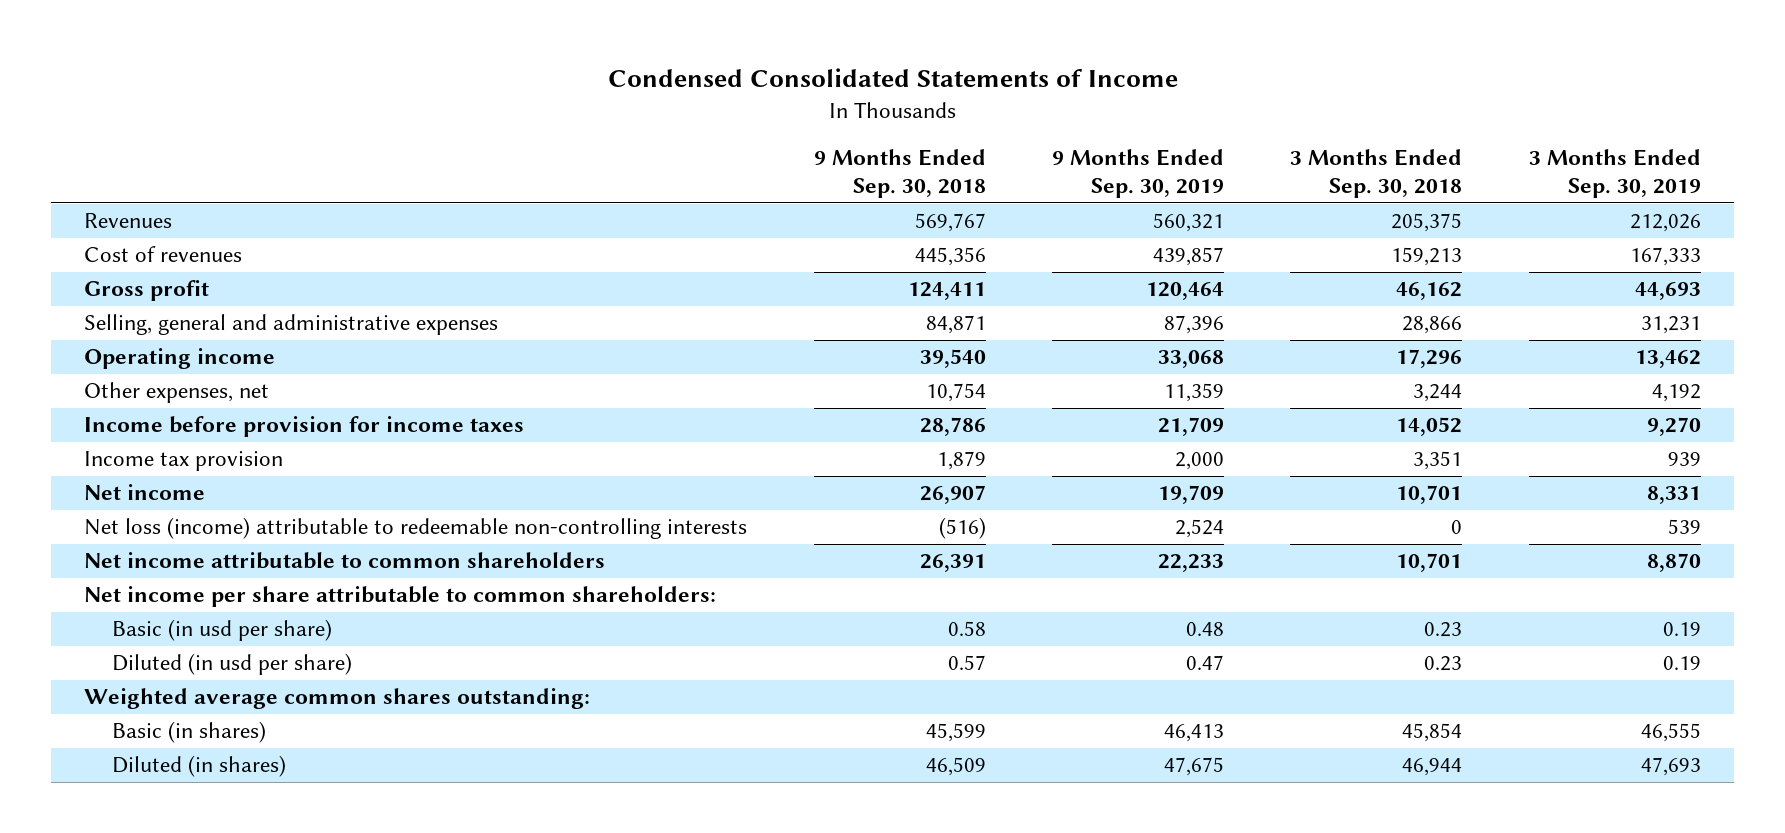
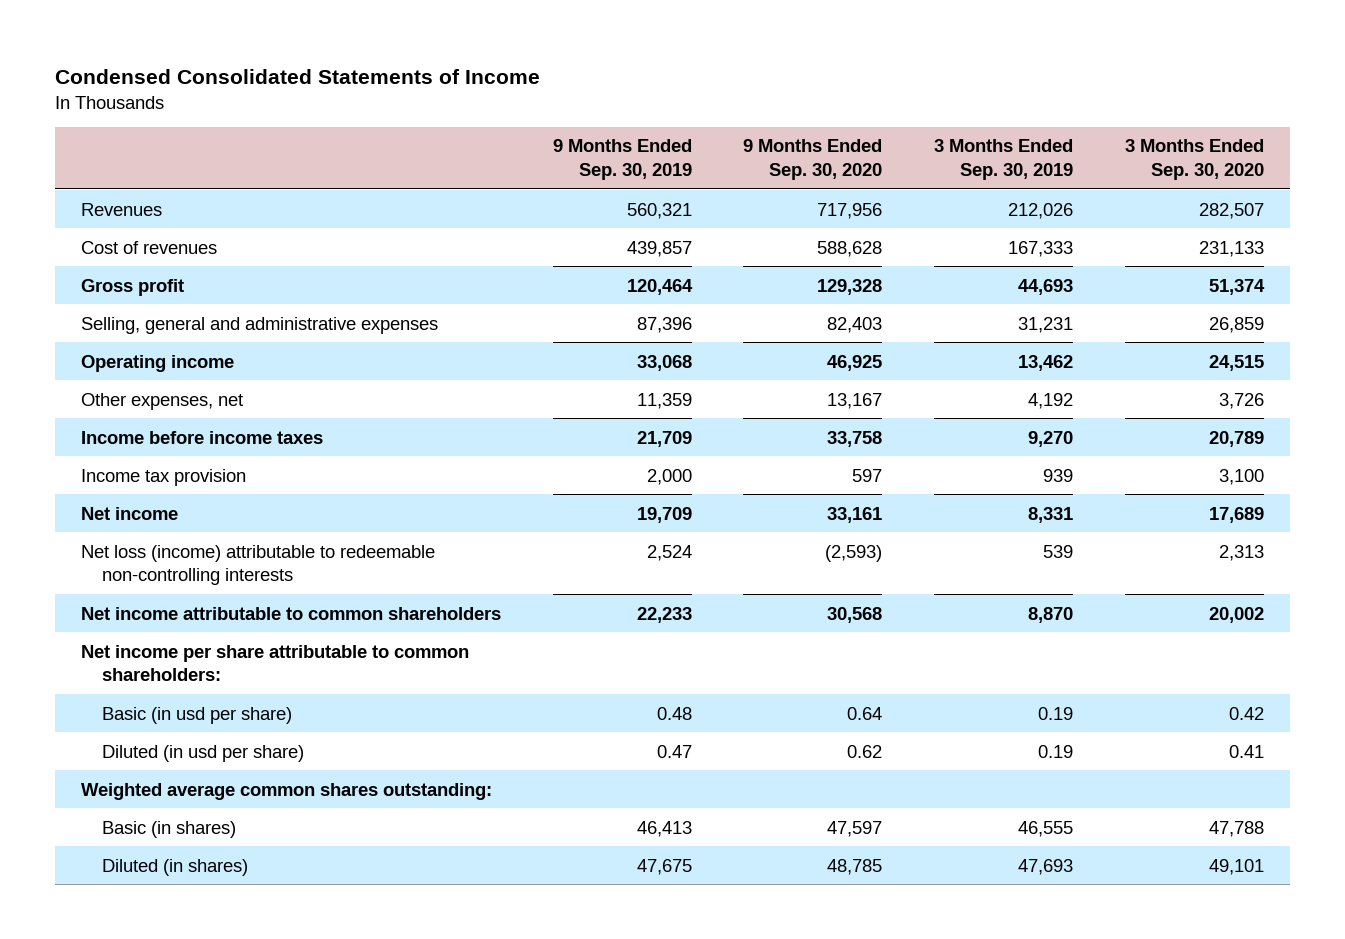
[813,148,986,198] 9 Months Ended Sep. 30, 2018 -> none
[1290,148,1463,198] 3 Months Ended Sep. 30, 2018 -> none
none -> [743,139,883,181] 9 Months Ended Sep. 30, 2020
none -> [1125,139,1265,181] 3 Months Ended Sep. 30, 2020
[84,416,525,438] Income before provision for income taxes -> [80,430,323,444] Income before income taxes

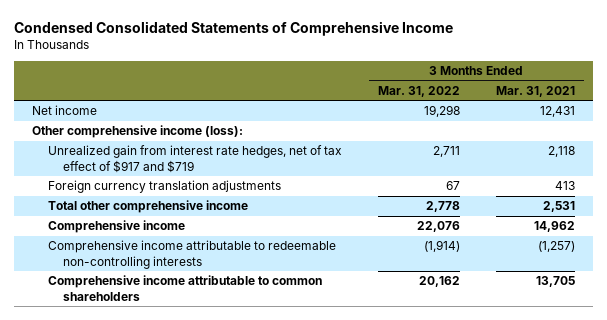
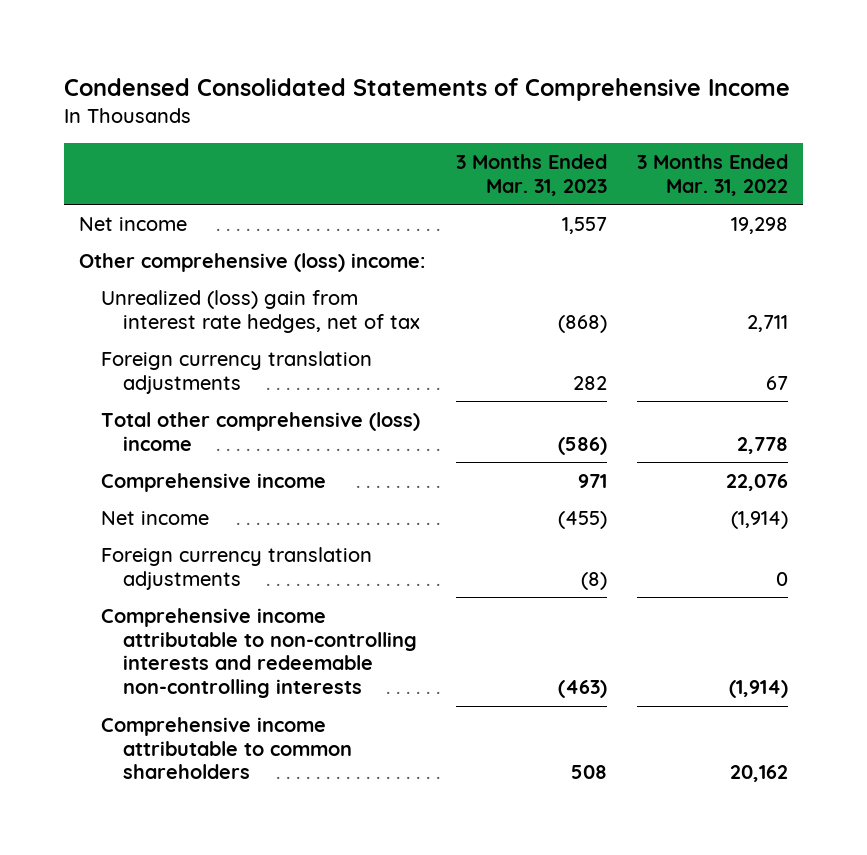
[495,85,575,97] Mar. 31, 2021 -> none
none -> [455,154,607,196] 3 Months Ended Mar. 31, 2023
[31,125,243,139] Other comprehensive income (loss): -> [79,252,426,272] Other comprehensive (loss) income:
[47,145,342,173] Unrealized gain from interest rate hedges, net of tax effect of $917 and $719 -> [101,289,421,333] Unrealized (loss) gain from interest rate hedges, net of tax
[47,200,248,214] Total other comprehensive income -> [101,411,421,451] Total other comprehensive (loss) income
none -> [101,510,210,525] Net income
none -> [101,546,373,590] Foreign currency translation adjustments
[47,240,336,269] Comprehensive income attributable to redeemable non-controlling interests -> [101,607,418,699] Comprehensive income attributable to non-controlling interests and redeemable non-controlling interests

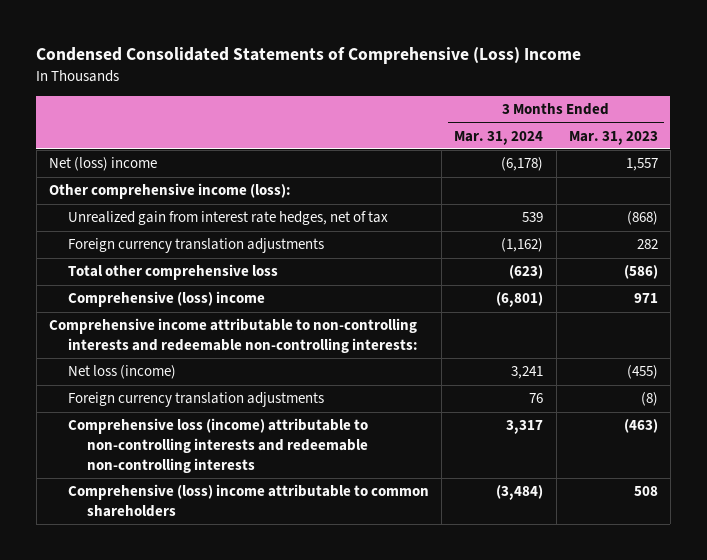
[64,77,791,101] Condensed Consolidated Statements of Comprehensive Income -> [36,47,582,65] Condensed Consolidated Statements of Comprehensive (Loss) Income
[636,154,788,196] 3 Months Ended Mar. 31, 2022 -> none
none -> [454,130,544,145] Mar. 31, 2024
[79,216,188,231] Net income -> [49,157,158,172] Net (loss) income
[79,252,426,272] Other comprehensive (loss) income: -> [49,183,292,200] Other comprehensive income (loss):
[101,289,421,333] Unrealized (loss) gain from interest rate hedges, net of tax -> [67,211,388,226] Unrealized gain from interest rate hedges, net of tax
[101,411,421,451] Total other comprehensive (loss) income -> [67,264,278,281] Total other comprehensive loss
[101,472,327,492] Comprehensive income -> [67,291,265,308] Comprehensive (loss) income
none -> [49,318,418,354] Comprehensive income attributable to non-controlling interests and redeemable non-controlling interests:
[101,510,210,525] Net income -> [67,365,176,380] Net loss (income)
[101,607,418,699] Comprehensive income attributable to non-controlling interests and redeemable non-controlling interests -> [67,418,368,473] Comprehensive loss (income) attributable to non-controlling interests and redeemable non-controlling interests
[101,716,353,780] Comprehensive income attributable to common shareholders -> [67,484,429,518] Comprehensive (loss) income attributable to common shareholders

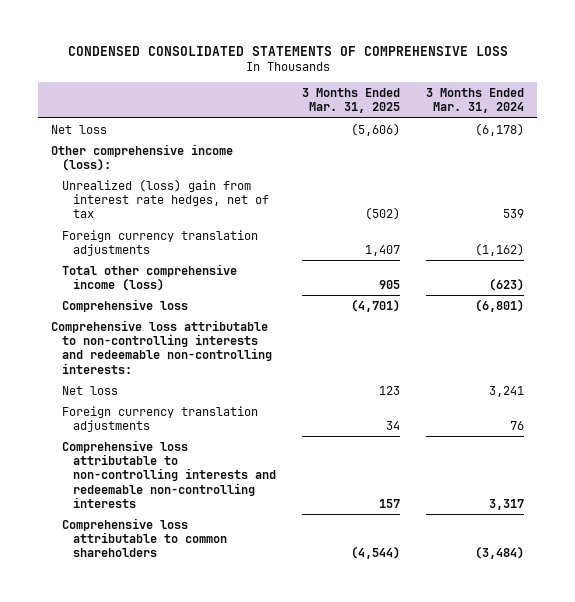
[36,47,582,65] Condensed Consolidated Statements of Comprehensive (Loss) Income -> [67,45,508,56] CONDENSED CONSOLIDATED STATEMENTS OF COMPREHENSIVE LOSS
[568,130,658,145] Mar. 31, 2023 -> none
none -> [302,88,401,114] 3 Months Ended Mar. 31, 2025
[49,157,158,172] Net (loss) income -> [51,124,108,134] Net loss
[67,211,388,226] Unrealized gain from interest rate hedges, net of tax -> [62,178,270,219] Unrealized (loss) gain from interest rate hedges, net of tax
[67,264,278,281] Total other comprehensive loss -> [62,263,238,291] Total other comprehensive income (loss)
[67,291,265,308] Comprehensive (loss) income -> [62,298,189,312] Comprehensive loss
[49,318,418,354] Comprehensive income attributable to non-controlling interests and redeemable non-controlling interests: -> [51,319,273,374] Comprehensive loss attributable to non-controlling interests and redeemable non-controlling interests:
[67,365,176,380] Net loss (income) -> [62,385,119,395] Net loss
[67,418,368,473] Comprehensive loss (income) attributable to non-controlling interests and redeemable non-controlling interests -> [62,439,277,508] Comprehensive loss attributable to non-controlling interests and redeemable non-controlling interests
[67,484,429,518] Comprehensive (loss) income attributable to common shareholders -> [62,517,228,558] Comprehensive loss attributable to common shareholders

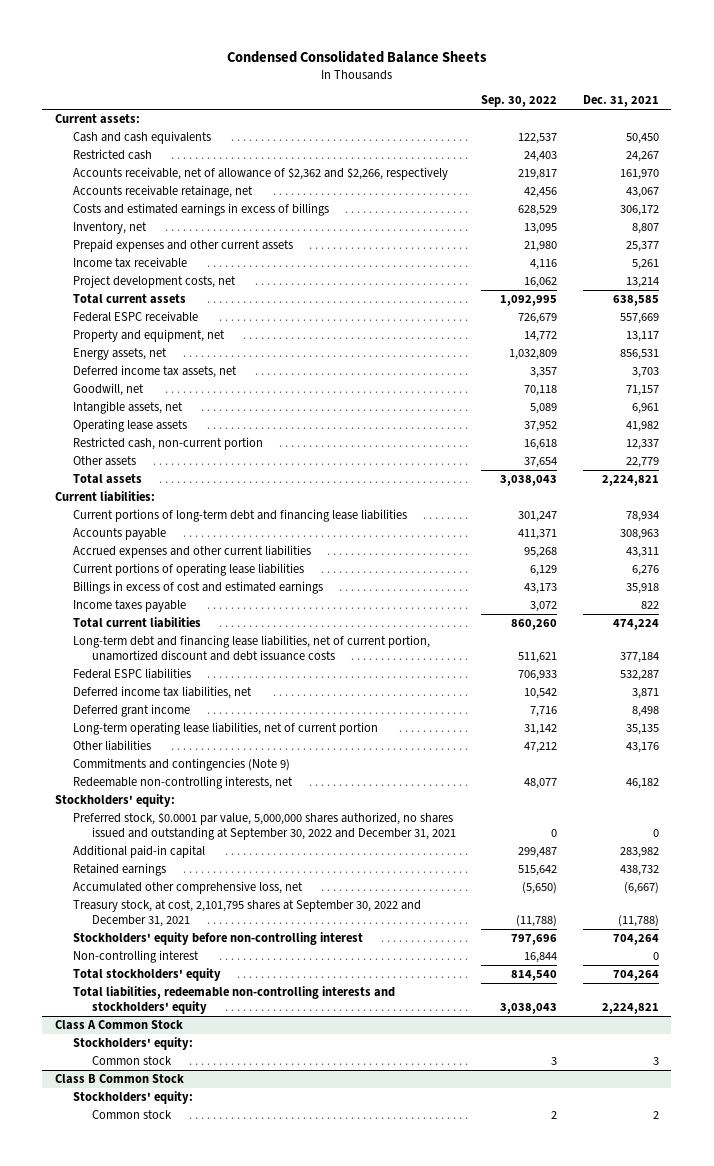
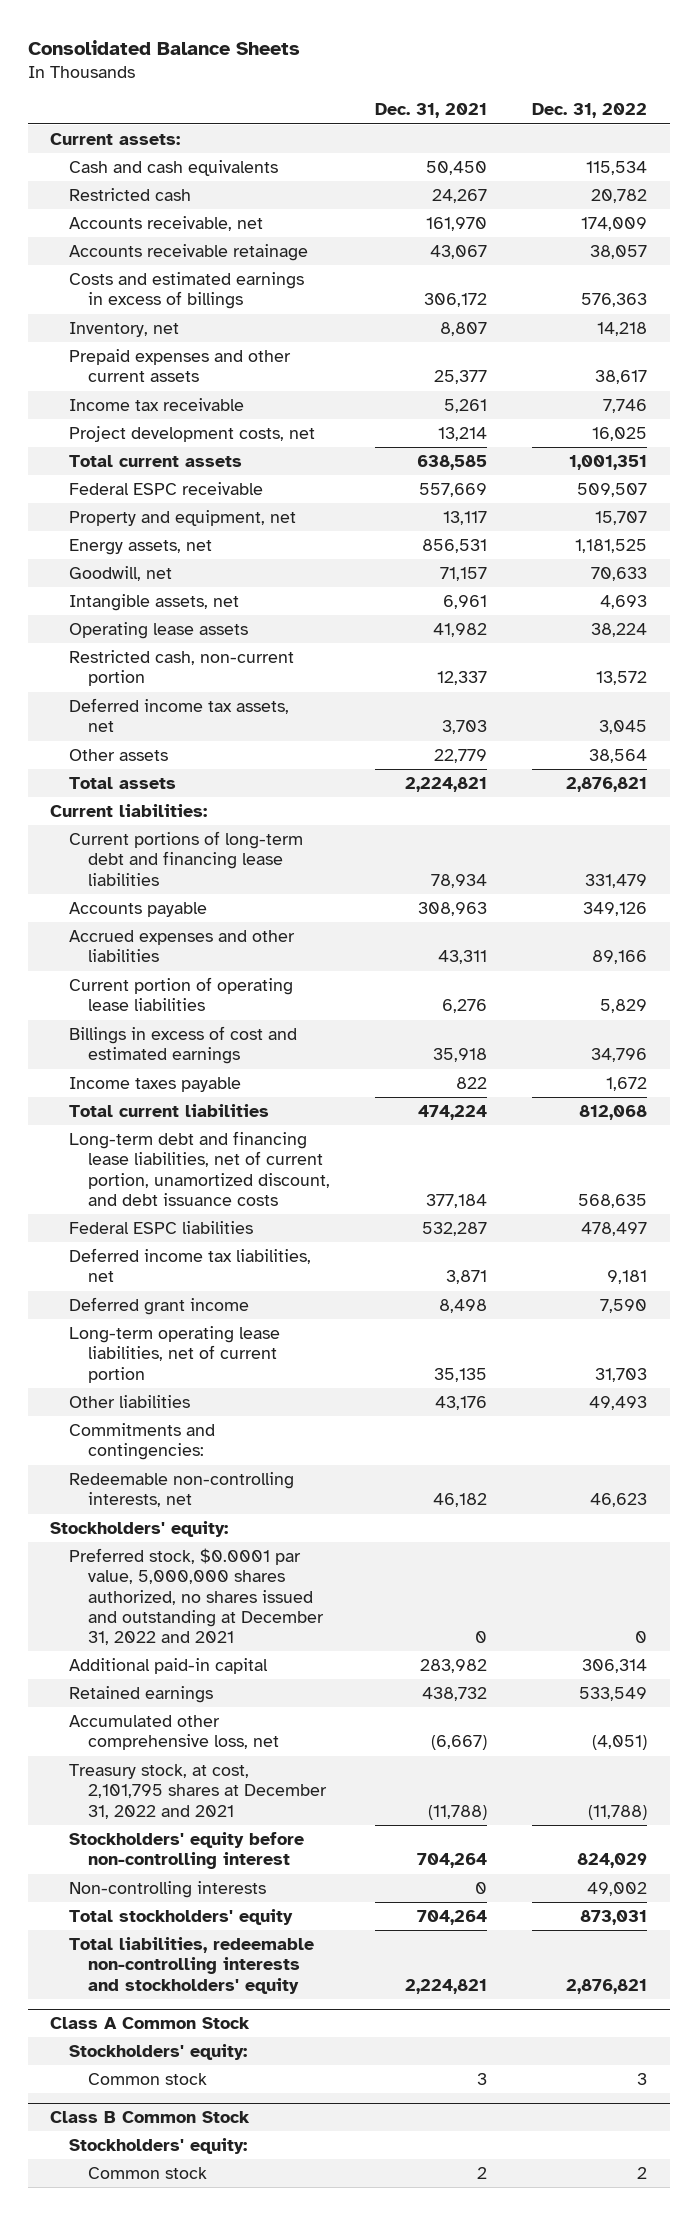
[226,49,487,63] Condensed Consolidated Balance Sheets -> [27,39,300,55] Consolidated Balance Sheets
[481,95,558,108] Sep. 30, 2022 -> none
none -> [532,103,648,119] Dec. 31, 2022
[73,167,449,181] Accounts receivable, net of allowance of $2,362 and $2,266, respectively -> [69,216,264,232] Accounts receivable, net
[73,185,254,199] Accounts receivable retainage, net -> [69,244,309,262] Accounts receivable retainage
[73,365,238,379] Deferred income tax assets, net -> [69,698,290,733] Deferred income tax assets, net
[73,545,312,559] Accrued expenses and other current liabilities -> [69,930,296,963] Accrued expenses and other liabilities
[73,563,305,577] Current portions of operating lease liabilities -> [69,977,294,1012] Current portion of operating lease liabilities
[73,635,431,662] Long-term debt and financing lease liabilities, net of current portion, unamortized discount and debt issuance costs -> [69,1131,331,1206] Long-term debt and financing lease liabilities, net of current portion, unamortized discount, and debt issuance costs
[73,758,291,772] Commitments and contingencies (Note 9) -> [69,1423,216,1461] Commitments and contingencies:
[73,812,456,841] Preferred stock, $0.0001 par value, 5,000,000 shares authorized, no shares issued and outstanding at September 30, 2022 and December 31, 2021 -> [69,1548,325,1646] Preferred stock, $0.0001 par value, 5,000,000 shares authorized, no shares issued and outstanding at December 31, 2022 and 2021
[73,900,422,928] Treasury stock, at cost, 2,101,795 shares at September 30, 2022 and December 31, 2021 -> [69,1764,328,1819] Treasury stock, at cost, 2,101,795 shares at December 31, 2022 and 2021
[73,950,200,964] Non-controlling interest -> [69,1881,267,1899] Non-controlling interests

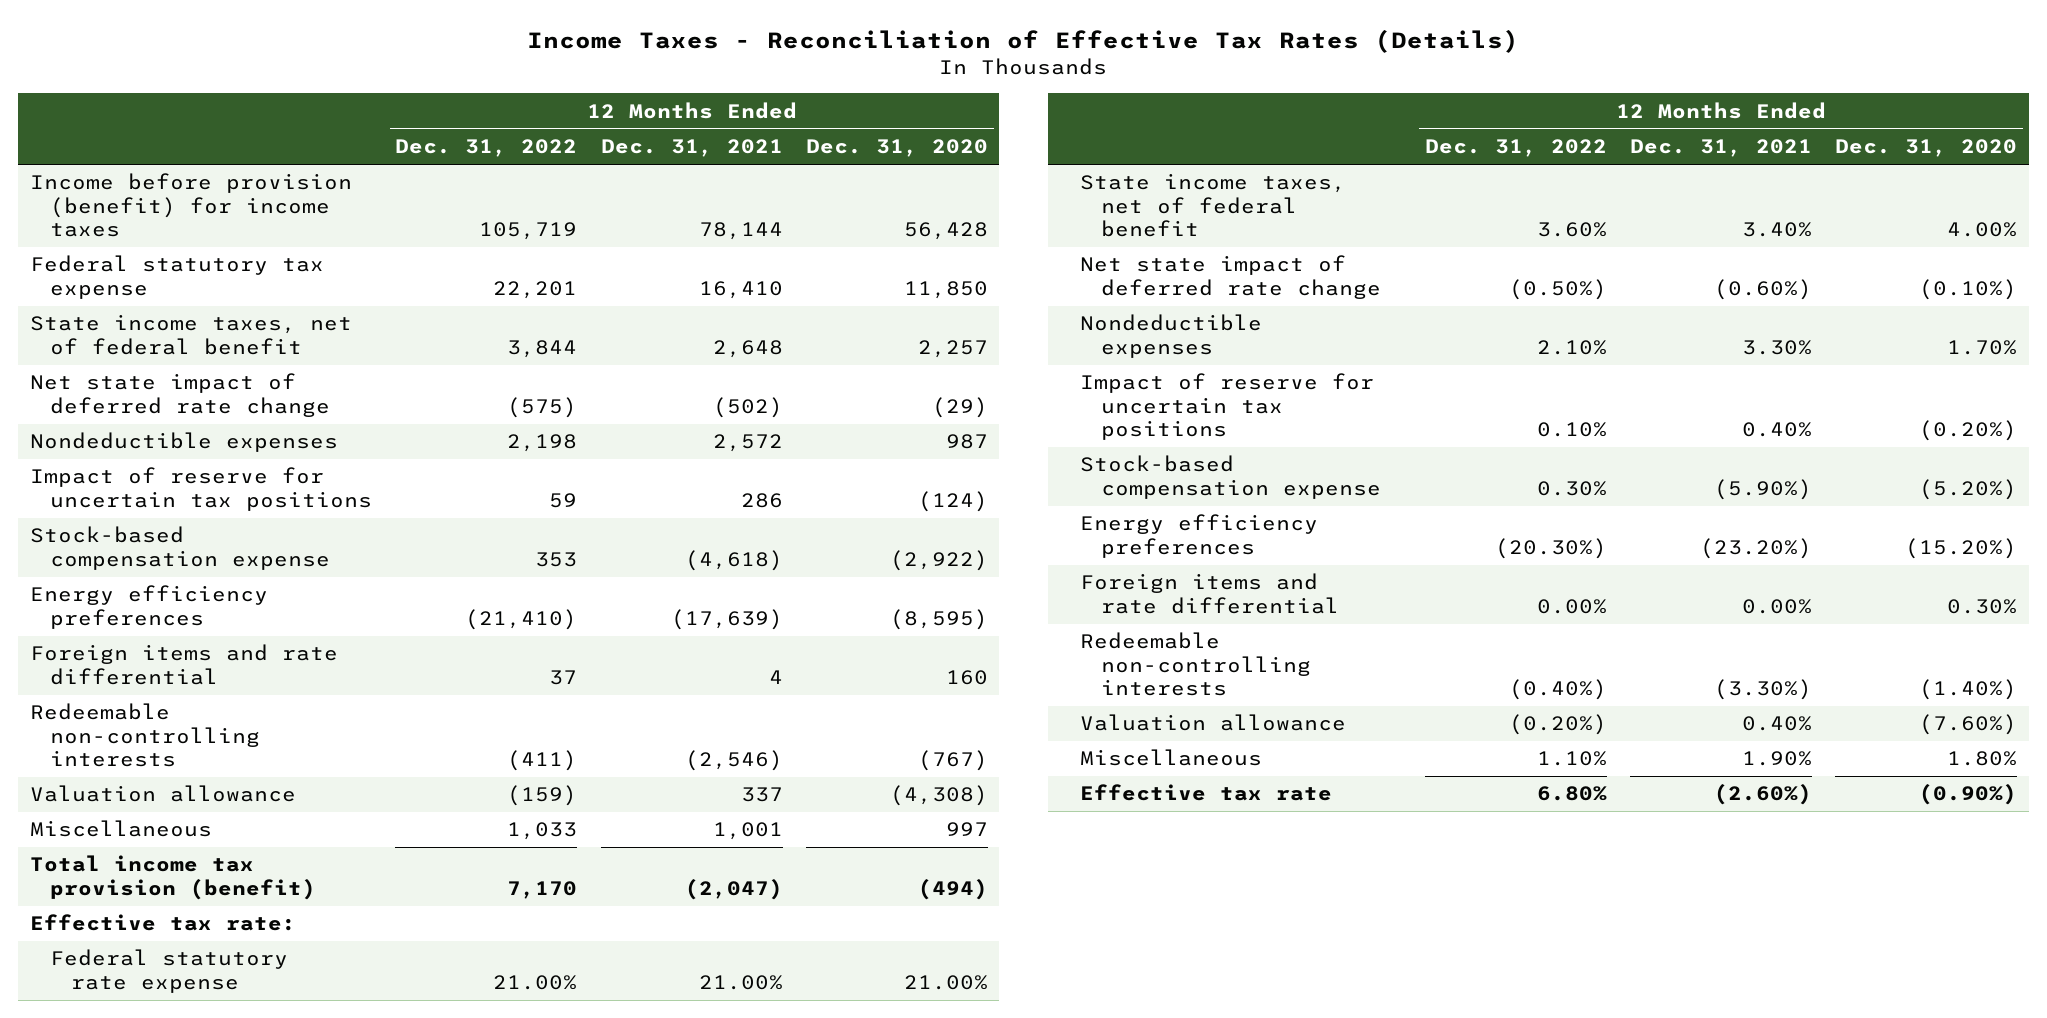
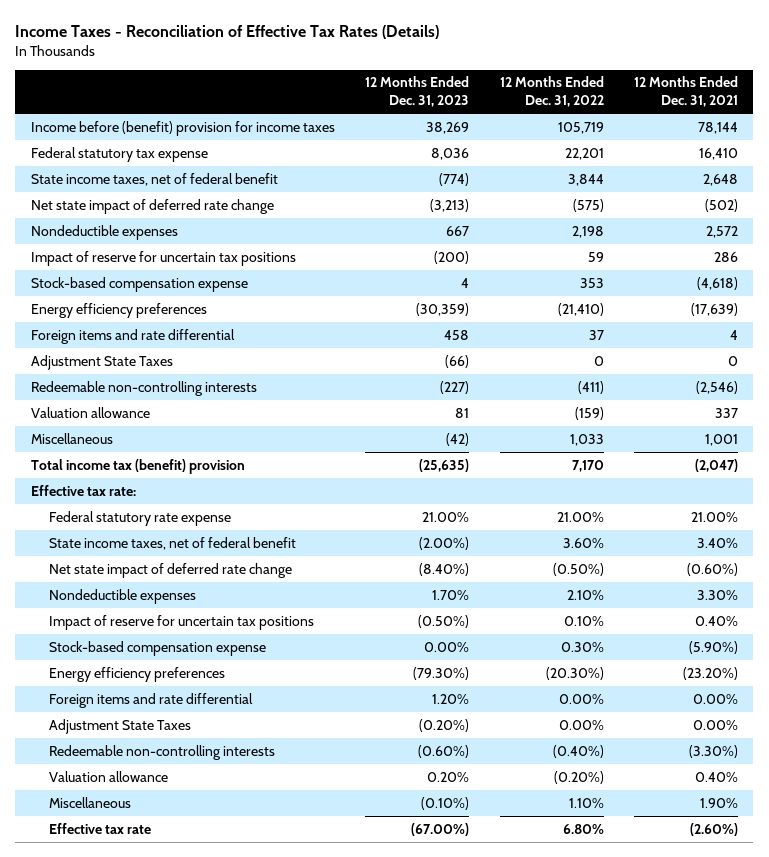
[805,139,988,158] Dec. 31, 2020 -> none
none -> [365,76,470,108] 12 Months Ended Dec. 31, 2023
[29,173,352,237] Income before provision (benefit) for income taxes -> [30,120,335,136] Income before (benefit) provision for income taxes
none -> [30,354,173,370] Adjustment State Taxes
[29,855,317,900] Total income tax provision (benefit) -> [30,458,245,474] Total income tax (benefit) provision
none -> [49,718,192,734] Adjustment State Taxes

